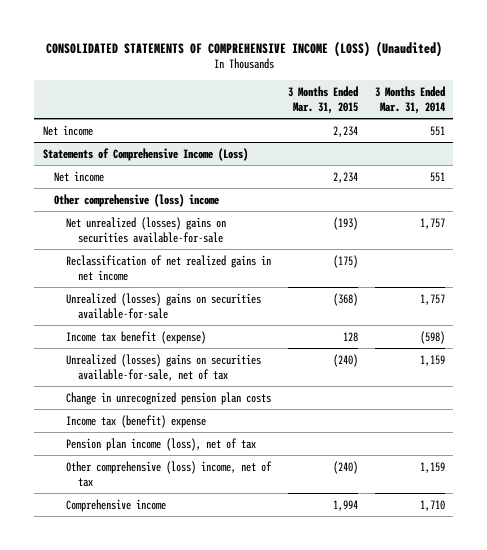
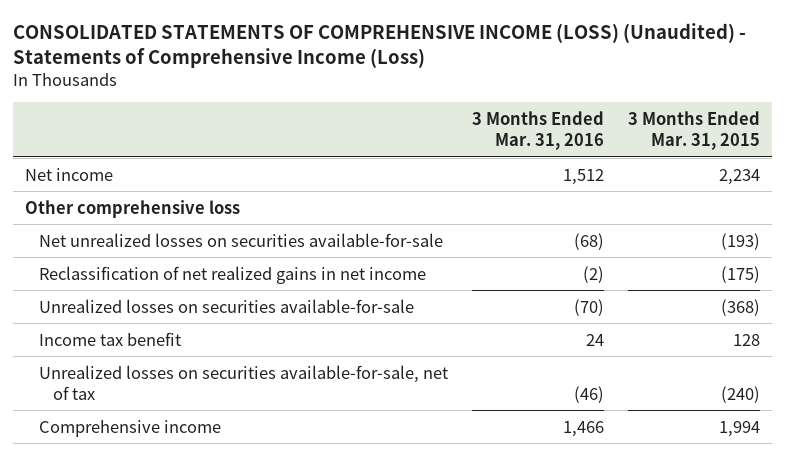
[45,40,442,57] CONSOLIDATED STATEMENTS OF COMPREHENSIVE INCOME (LOSS) (Unaudited) -> [13,22,747,68] CONSOLIDATED STATEMENTS OF COMPREHENSIVE INCOME (LOSS) (Unaudited) - Statements of Comprehensive Income (Loss)
[374,85,445,114] 3 Months Ended Mar. 31, 2014 -> none
none -> [472,110,605,150] 3 Months Ended Mar. 31, 2016
[42,147,248,161] Statements of Comprehensive Income (Loss) -> none
[54,170,105,182] Net income -> none
[54,193,220,207] Other comprehensive (loss) income -> [25,199,241,218] Other comprehensive loss
[65,216,226,243] Net unrealized (losses) gains on securities available-for-sale -> [39,232,444,247] Net unrealized losses on securities available-for-sale
[65,353,261,381] Unrealized (losses) gains on securities available-for-sale, net of tax -> none
[65,391,271,405] Change in unrecognized pension plan costs -> none
[65,414,206,428] Income tax (benefit) expense -> none
[65,437,256,451] Pension plan income (loss), net of tax -> none
[65,292,261,319] Unrealized (losses) gains on securities available-for-sale -> [39,298,415,313] Unrealized losses on securities available-for-sale
[65,330,206,344] Income tax benefit (expense) -> [39,331,182,346] Income tax benefit
[65,460,272,487] Other comprehensive (loss) income, net of tax -> [39,364,449,400] Unrealized losses on securities available-for-sale, net of tax

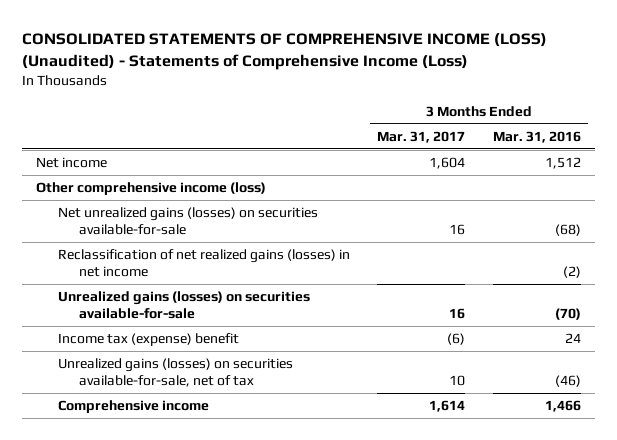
[628,110,761,150] 3 Months Ended Mar. 31, 2015 -> none
none -> [377,130,466,143] Mar. 31, 2017
[25,199,241,218] Other comprehensive loss -> [36,182,267,196] Other comprehensive income (loss)
[39,232,444,247] Net unrealized losses on securities available-for-sale -> [57,207,318,235] Net unrealized gains (losses) on securities available-for-sale
[39,265,427,284] Reclassification of net realized gains in net income -> [57,249,350,277] Reclassification of net realized gains (losses) in net income
[39,298,415,313] Unrealized losses on securities available-for-sale -> [57,291,310,319] Unrealized gains (losses) on securities available-for-sale
[39,331,182,346] Income tax benefit -> [57,333,239,347] Income tax (expense) benefit
[39,364,449,400] Unrealized losses on securities available-for-sale, net of tax -> [57,358,293,387] Unrealized gains (losses) on securities available-for-sale, net of tax

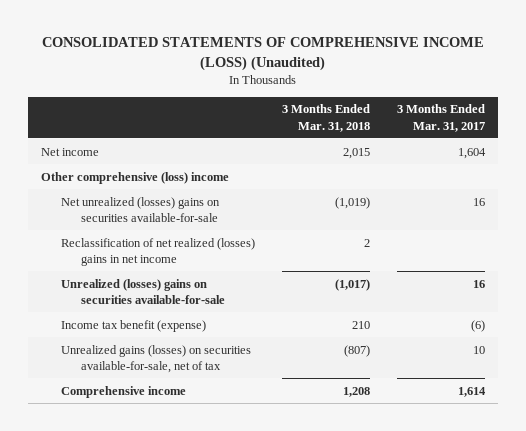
[22,33,548,70] CONSOLIDATED STATEMENTS OF COMPREHENSIVE INCOME (LOSS) (Unaudited) - Statements of Comprehensive Income (Loss) -> [41,37,484,72] CONSOLIDATED STATEMENTS OF COMPREHENSIVE INCOME (LOSS) (Unaudited)
[493,130,582,143] Mar. 31, 2016 -> none
none -> [281,104,370,132] 3 Months Ended Mar. 31, 2018
[36,182,267,196] Other comprehensive income (loss) -> [41,171,230,184] Other comprehensive (loss) income
[57,207,318,235] Net unrealized gains (losses) on securities available-for-sale -> [61,196,221,222] Net unrealized (losses) gains on securities available-for-sale
[57,249,350,277] Reclassification of net realized gains (losses) in net income -> [61,237,256,266] Reclassification of net realized (losses) gains in net income
[57,291,310,319] Unrealized gains (losses) on securities available-for-sale -> [61,278,226,304] Unrealized (losses) gains on securities available-for-sale
[57,333,239,347] Income tax (expense) benefit -> [61,319,207,332] Income tax benefit (expense)

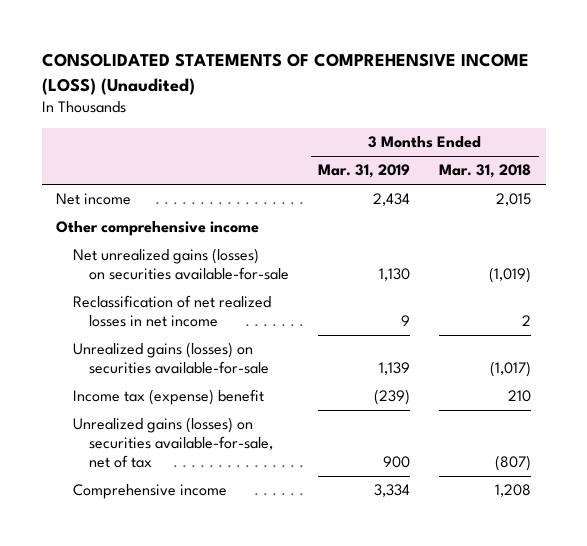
[396,104,485,132] 3 Months Ended Mar. 31, 2017 -> none
none -> [318,164,411,179] Mar. 31, 2019
[41,171,230,184] Other comprehensive (loss) income -> [56,221,260,237] Other comprehensive income
[61,196,221,222] Net unrealized (losses) gains on securities available-for-sale -> [72,248,290,281] Net unrealized gains (losses) on securities available-for-sale
[61,237,256,266] Reclassification of net realized (losses) gains in net income -> [72,295,271,328] Reclassification of net realized losses in net income
[61,278,226,304] Unrealized (losses) gains on securities available-for-sale -> [72,342,270,375] Unrealized gains (losses) on securities available-for-sale
[61,319,207,332] Income tax benefit (expense) -> [72,389,264,406] Income tax (expense) benefit

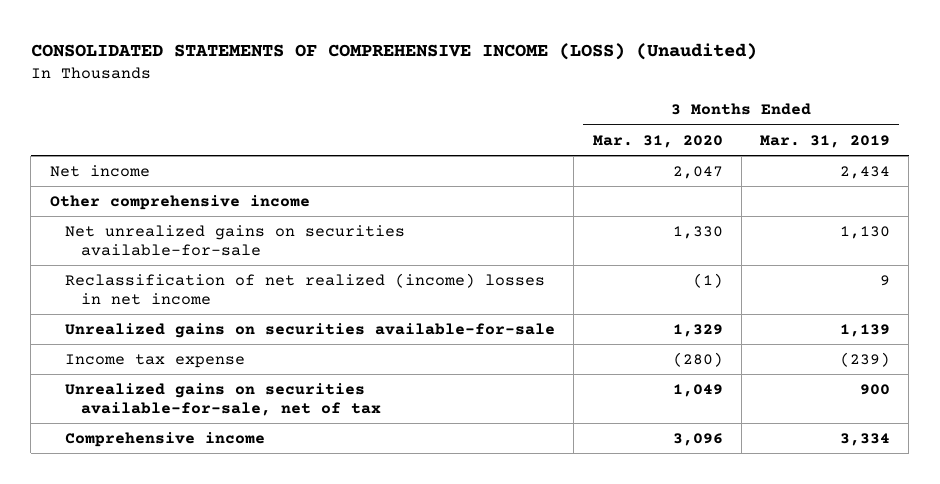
[439,164,532,179] Mar. 31, 2018 -> none
none -> [592,134,723,148] Mar. 31, 2020
[72,248,290,281] Net unrealized gains (losses) on securities available-for-sale -> [65,224,406,256] Net unrealized gains on securities available-for-sale
[72,295,271,328] Reclassification of net realized losses in net income -> [65,272,546,305] Reclassification of net realized (income) losses in net income
[72,342,270,375] Unrealized gains (losses) on securities available-for-sale -> [65,322,556,338] Unrealized gains on securities available-for-sale
[72,389,264,406] Income tax (expense) benefit -> [65,353,246,368] Income tax expense
[72,417,274,469] Unrealized gains (losses) on securities available-for-sale, net of tax -> [65,382,382,416] Unrealized gains on securities available-for-sale, net of tax

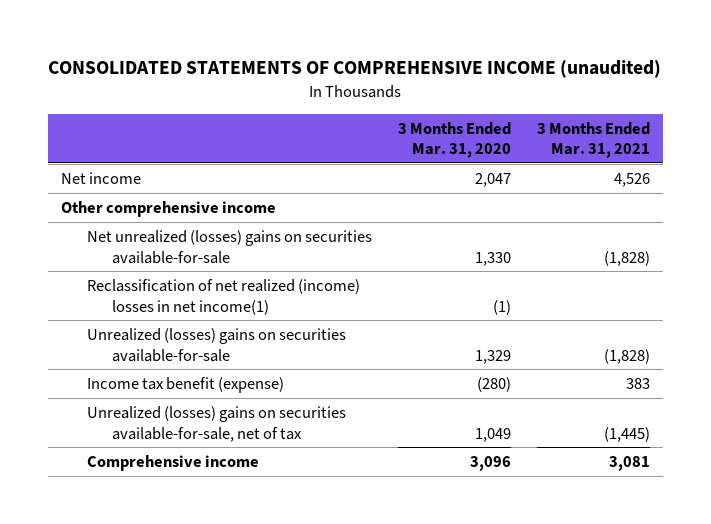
[30,43,757,61] CONSOLIDATED STATEMENTS OF COMPREHENSIVE INCOME (LOSS) (Unaudited) -> [48,60,662,79] CONSOLIDATED STATEMENTS OF COMPREHENSIVE INCOME (unaudited)
[760,134,891,148] Mar. 31, 2019 -> none
none -> [536,121,650,159] 3 Months Ended Mar. 31, 2021
[65,224,406,256] Net unrealized gains on securities available-for-sale -> [86,229,372,264] Net unrealized (losses) gains on securities available-for-sale
[65,272,546,305] Reclassification of net realized (income) losses in net income -> [86,278,360,315] Reclassification of net realized (income) losses in net income(1)
[65,322,556,338] Unrealized gains on securities available-for-sale -> [86,327,346,362] Unrealized (losses) gains on securities available-for-sale
[65,353,246,368] Income tax expense -> [86,376,284,393] Income tax benefit (expense)
[65,382,382,416] Unrealized gains on securities available-for-sale, net of tax -> [86,405,346,442] Unrealized (losses) gains on securities available-for-sale, net of tax

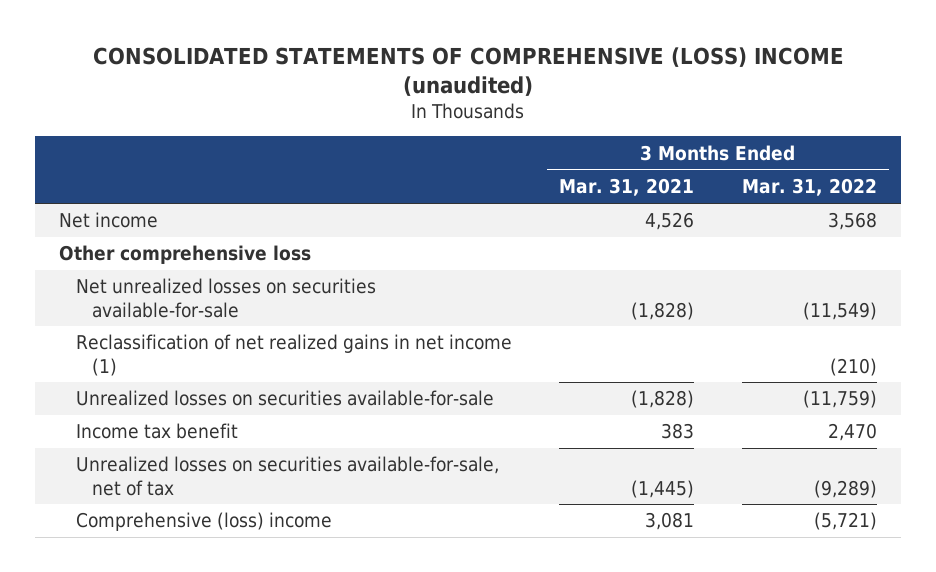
[48,60,662,79] CONSOLIDATED STATEMENTS OF COMPREHENSIVE INCOME (unaudited) -> [93,47,845,96] CONSOLIDATED STATEMENTS OF COMPREHENSIVE (LOSS) INCOME (unaudited)
[397,121,511,159] 3 Months Ended Mar. 31, 2020 -> none
none -> [741,178,877,197] Mar. 31, 2022
[61,200,277,217] Other comprehensive income -> [59,245,312,265] Other comprehensive loss
[86,229,372,264] Net unrealized (losses) gains on securities available-for-sale -> [75,278,376,318] Net unrealized losses on securities available-for-sale
[86,278,360,315] Reclassification of net realized (income) losses in net income(1) -> [75,334,512,376] Reclassification of net realized gains in net income (1)
[86,327,346,362] Unrealized (losses) gains on securities available-for-sale -> [75,390,494,407] Unrealized losses on securities available-for-sale
[86,376,284,393] Income tax benefit (expense) -> [75,423,238,440] Income tax benefit
[86,405,346,442] Unrealized (losses) gains on securities available-for-sale, net of tax -> [75,456,499,496] Unrealized losses on securities available-for-sale, net of tax
[86,454,259,471] Comprehensive income -> [75,512,332,532] Comprehensive (loss) income

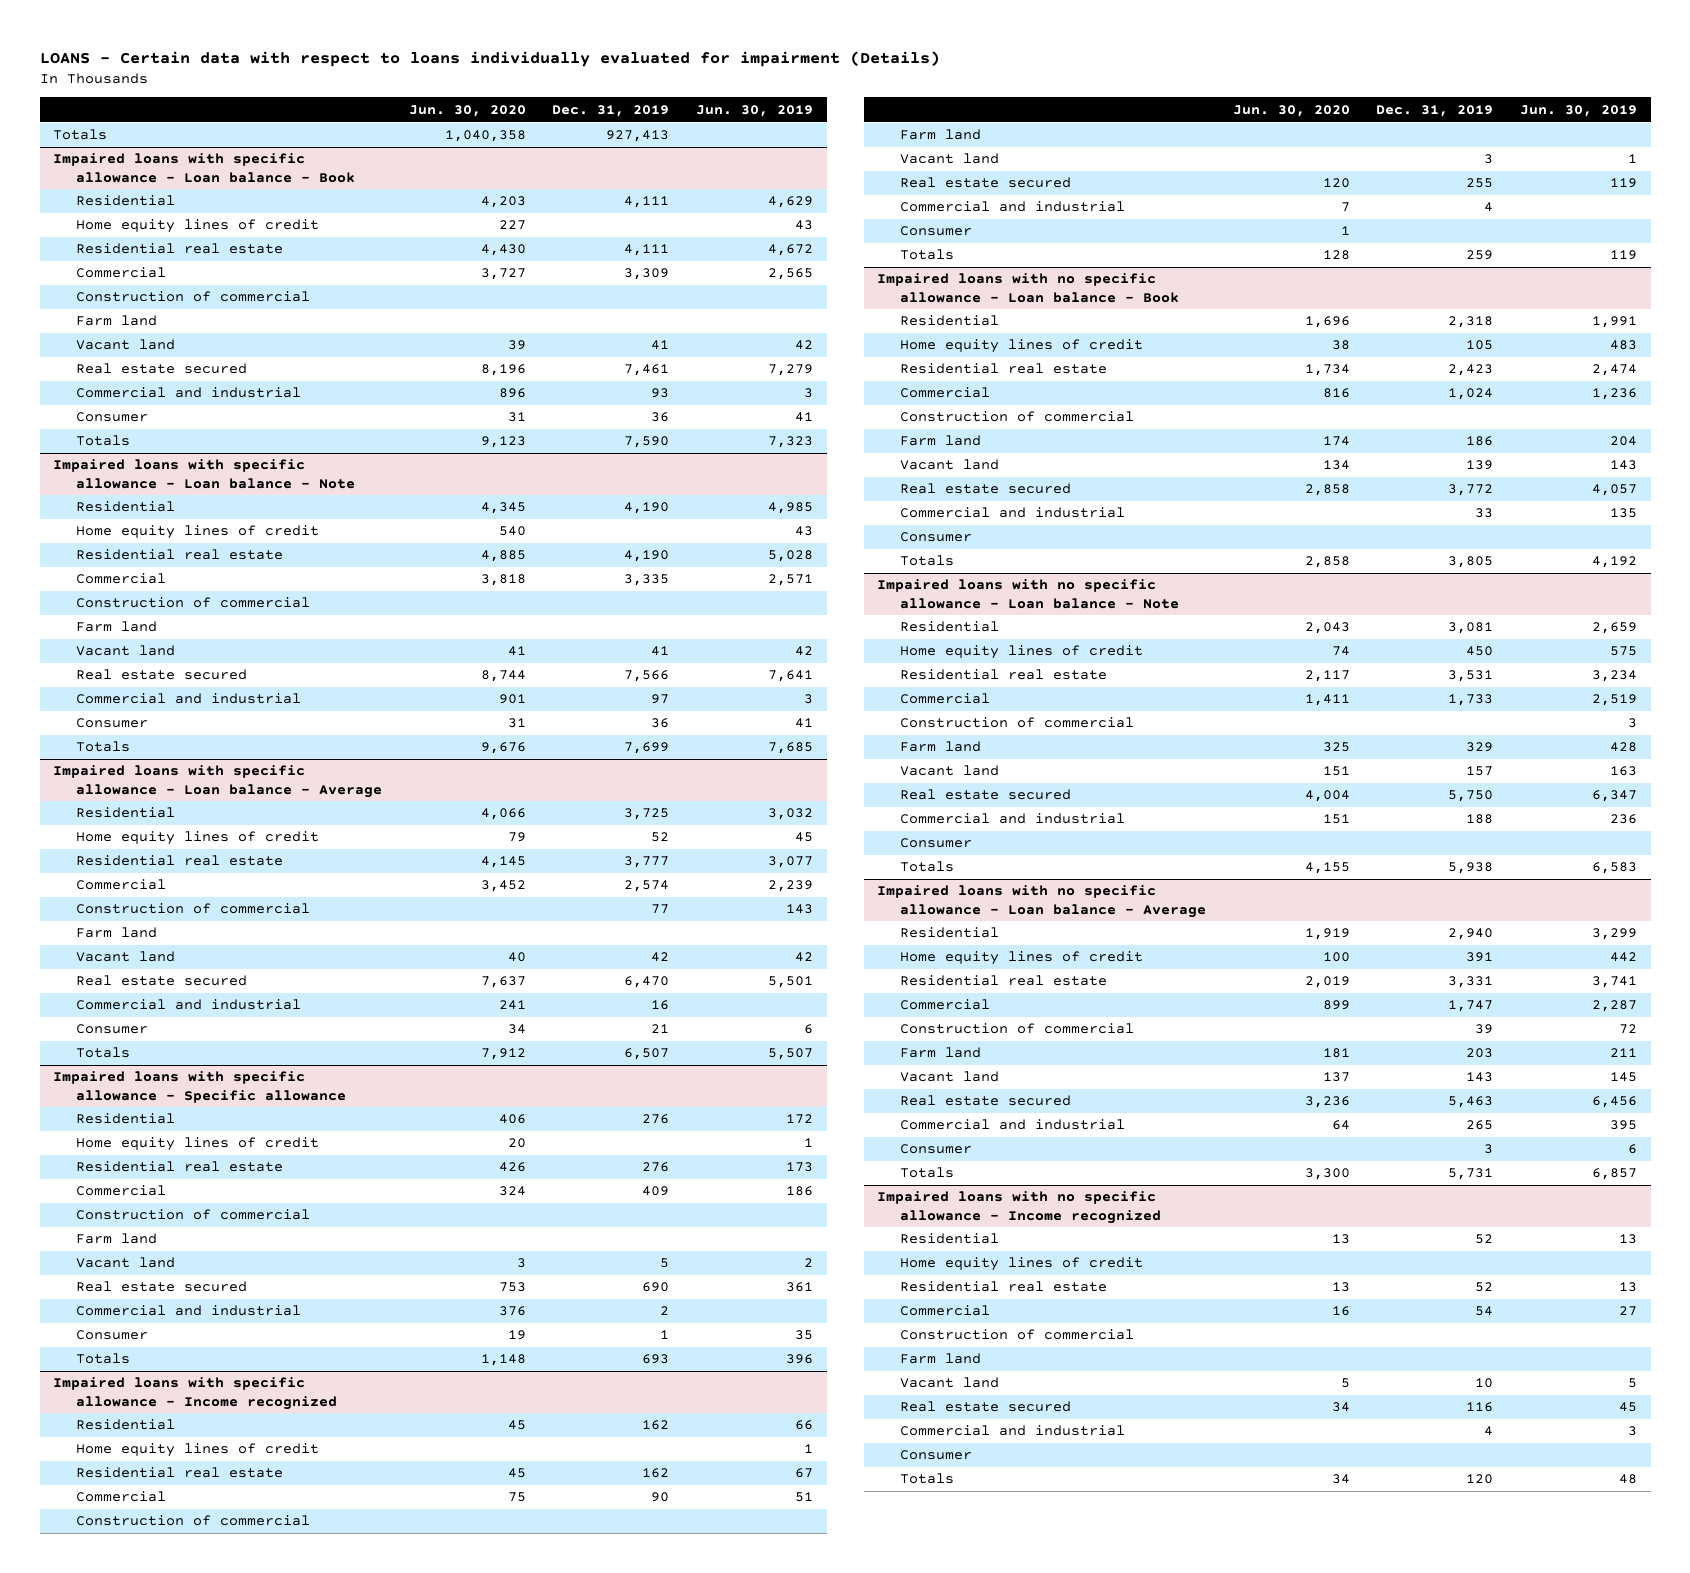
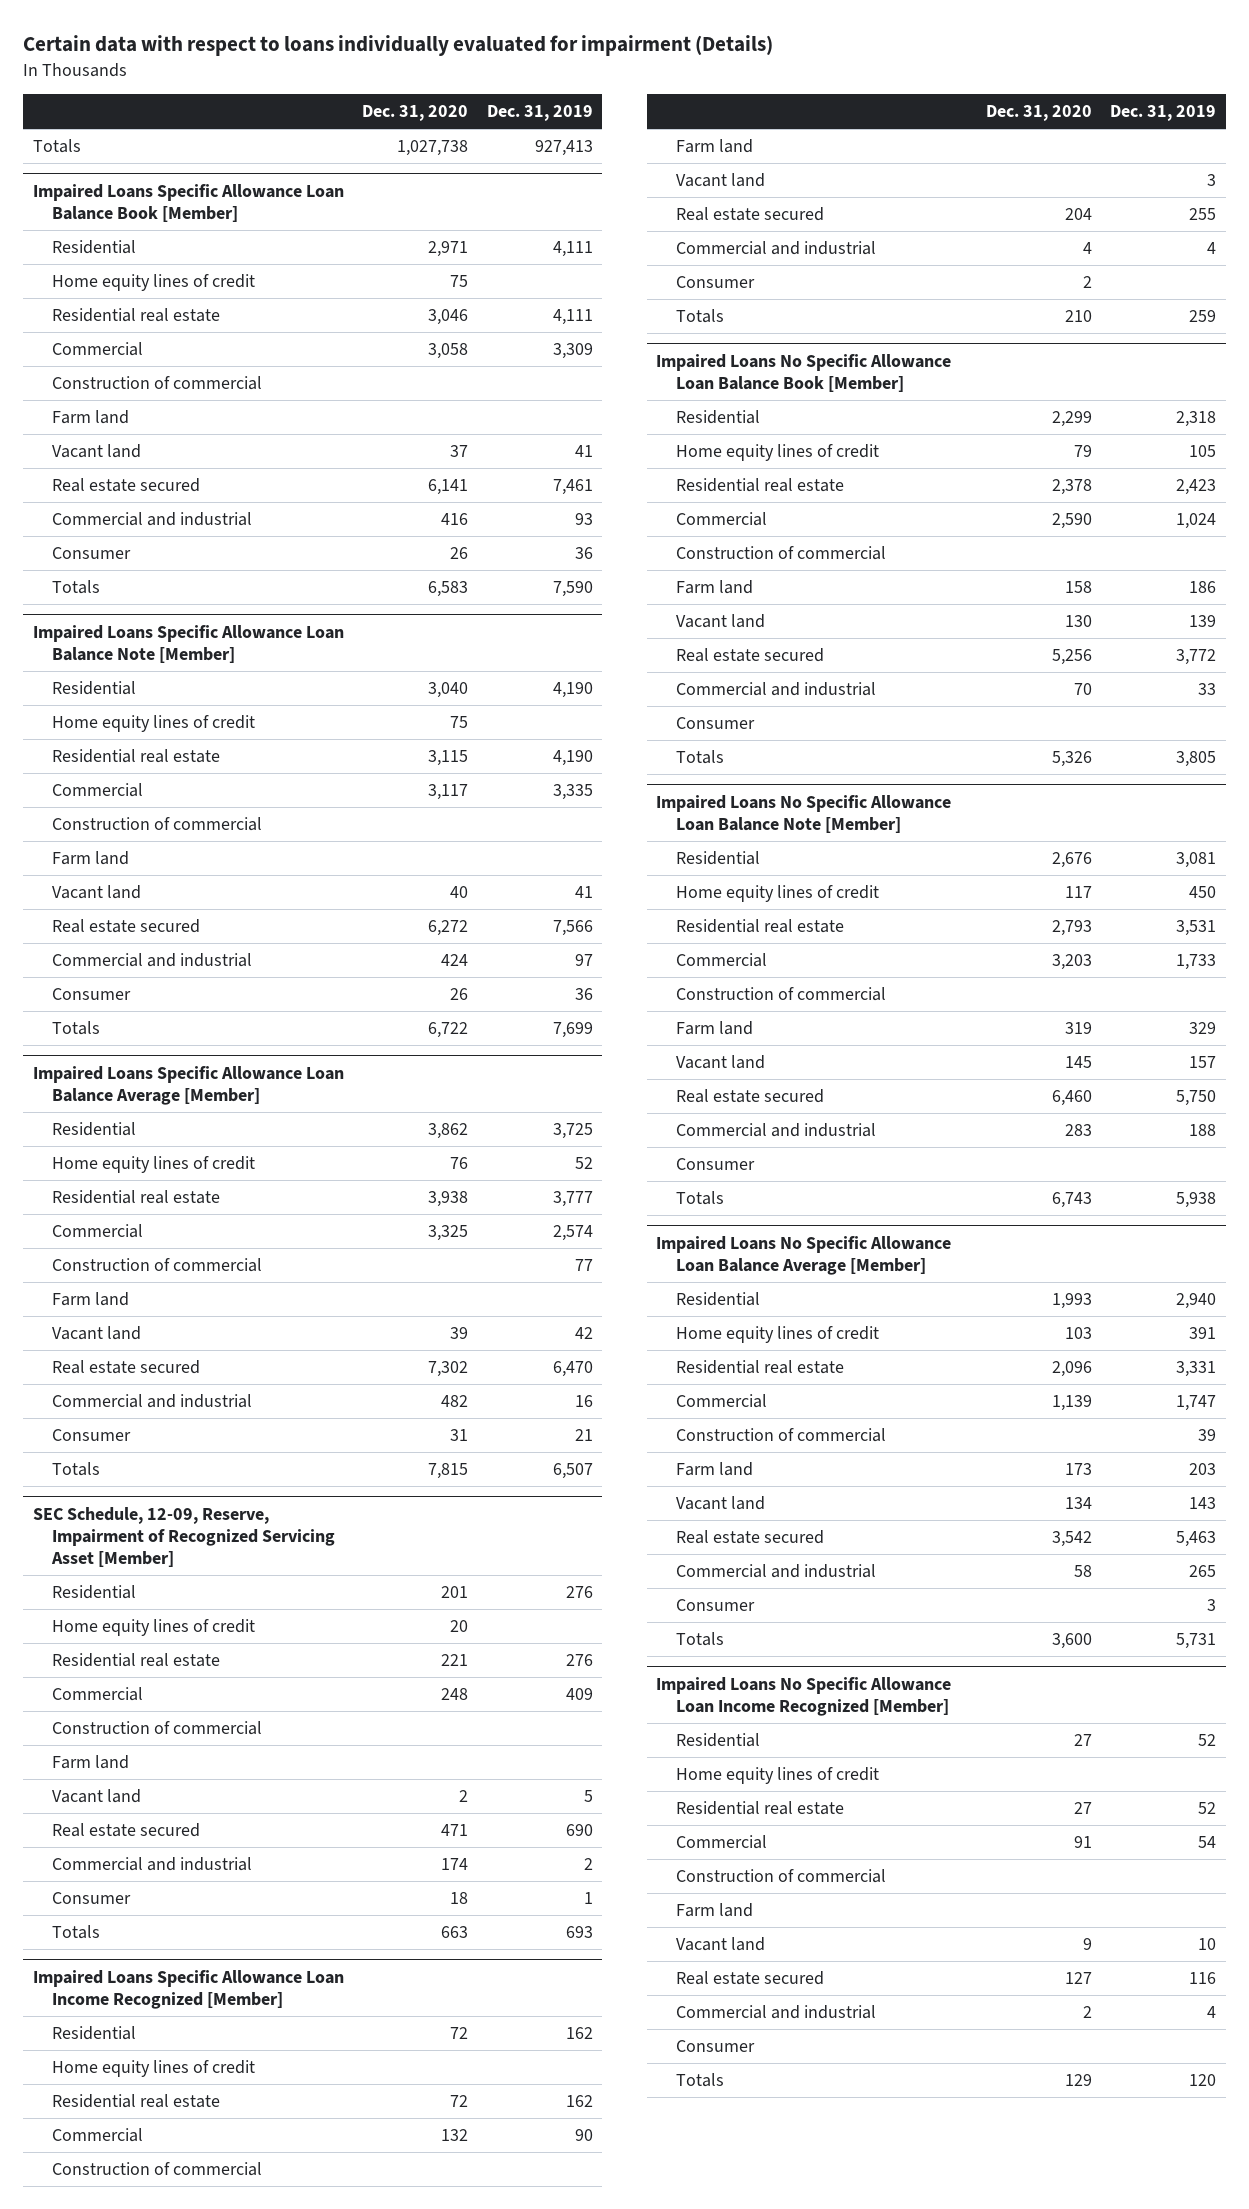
[39,50,940,67] LOANS - Certain data with respect to loans individually evaluated for impairment (Details) -> [23,35,774,57] Certain data with respect to loans individually evaluated for impairment (Details)
[408,104,526,117] Jun. 30, 2020 -> none
[696,104,814,117] Jun. 30, 2019 -> none
none -> [362,105,469,122] Dec. 31, 2020
[53,153,355,183] Impaired loans with specific allowance - Loan balance - Book -> [32,184,344,222] Impaired Loans Specific Allowance Loan Balance Book [Member]
[53,459,355,489] Impaired loans with specific allowance - Loan balance - Note -> [32,625,344,663] Impaired Loans Specific Allowance Loan Balance Note [Member]
[53,765,382,798] Impaired loans with specific allowance - Loan balance - Average -> [32,1066,344,1105] Impaired Loans Specific Allowance Loan Balance Average [Member]
[53,1071,346,1103] Impaired loans with specific allowance - Specific allowance -> [32,1507,335,1567] SEC Schedule, 12-09, Reserve, Impairment of Recognized Servicing Asset [Member]
[53,1377,337,1410] Impaired loans with specific allowance - Income recognized -> [32,1970,344,2009] Impaired Loans Specific Allowance Loan Income Recognized [Member]
[877,273,1179,303] Impaired loans with no specific allowance - Loan balance - Book -> [656,354,952,392] Impaired Loans No Specific Allowance Loan Balance Book [Member]
[877,579,1179,609] Impaired loans with no specific allowance - Loan balance - Note -> [656,795,952,833] Impaired Loans No Specific Allowance Loan Balance Note [Member]
[877,885,1206,918] Impaired loans with no specific allowance - Loan balance - Average -> [656,1236,952,1275] Impaired Loans No Specific Allowance Loan Balance Average [Member]
[877,1191,1161,1224] Impaired loans with no specific allowance - Income recognized -> [656,1677,952,1716] Impaired Loans No Specific Allowance Loan Income Recognized [Member]

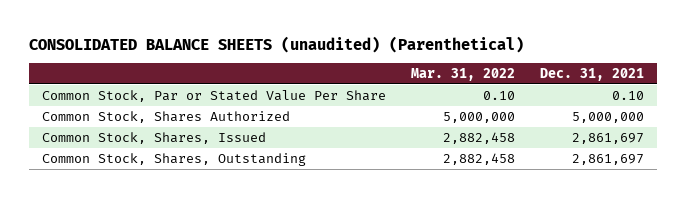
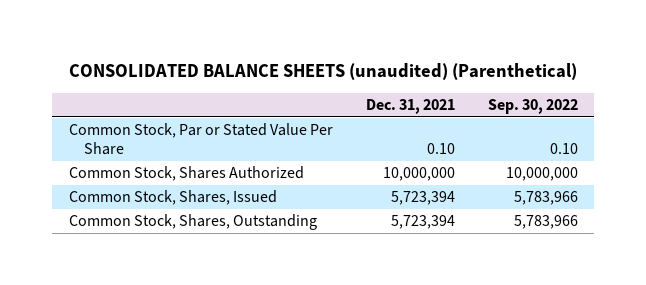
[411,67,516,81] Mar. 31, 2022 -> none
none -> [487,99,578,115] Sep. 30, 2022
[572,112,645,124] 5,000,000 -> [382,167,455,182] 10,000,000
[572,133,645,145] 2,861,697 -> [390,191,455,206] 5,723,394
[572,154,645,166] 2,861,697 -> [390,215,455,230] 5,723,394

